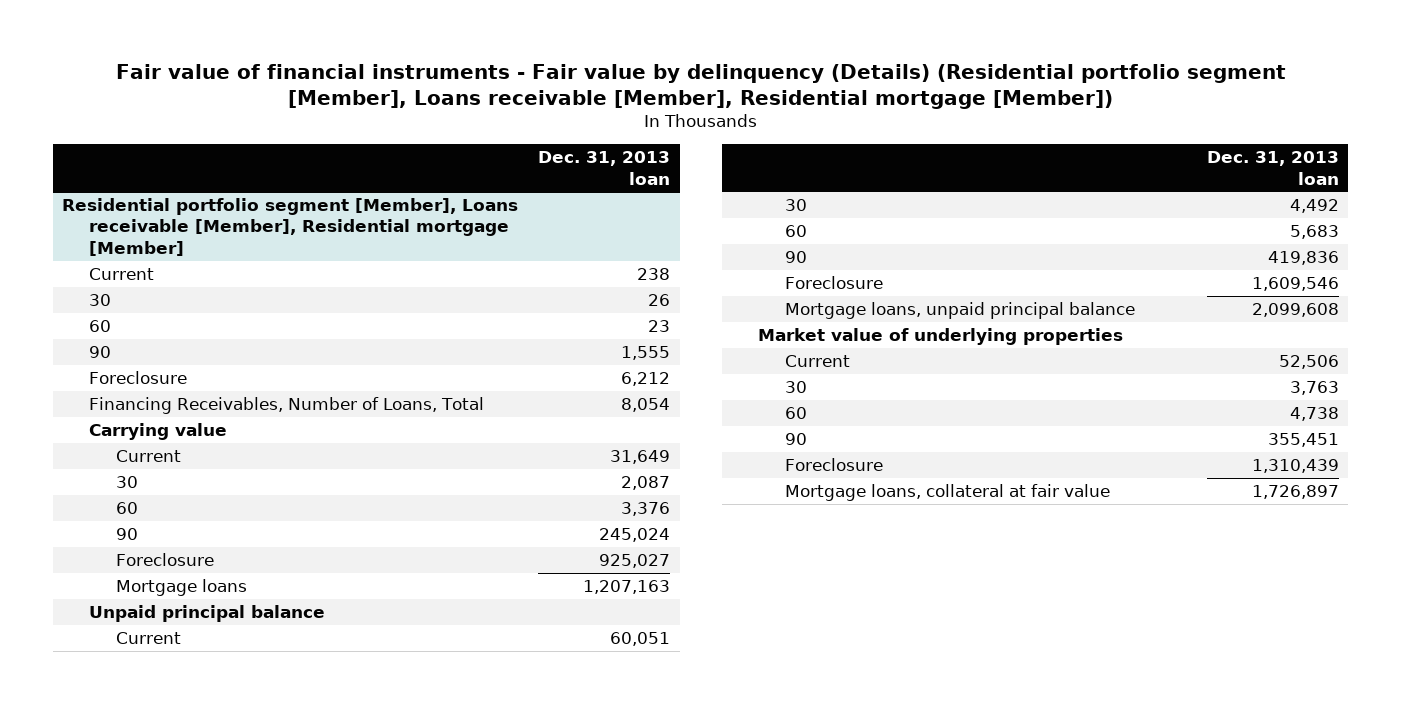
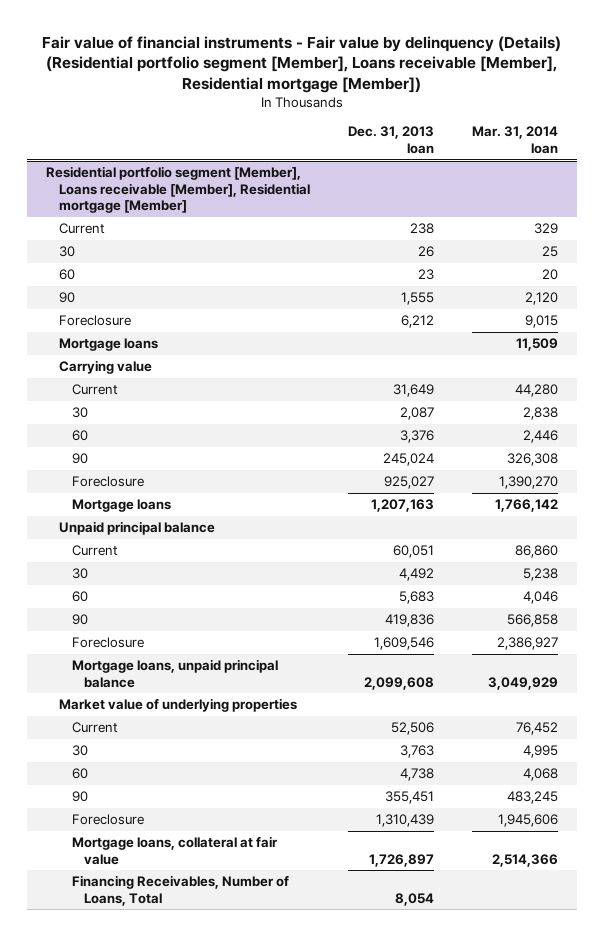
none -> [471,126,558,154] Mar. 31, 2014 loan
none -> [58,338,158,352] Mortgage loans
[89,397,485,415] Financing Receivables, Number of Loans, Total -> [71,875,289,906] Financing Receivables, Number of Loans, Total

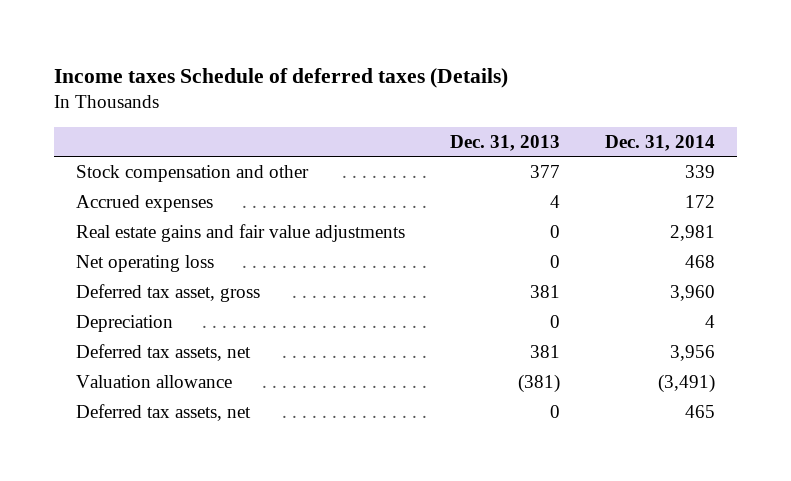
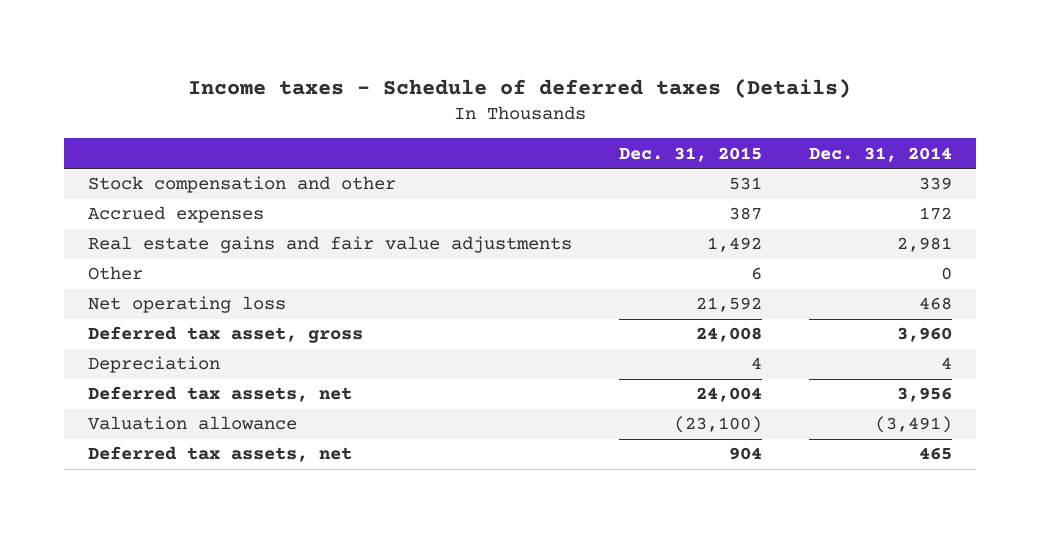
[53,67,508,88] Income taxes Schedule of deferred taxes (Details) -> [188,77,852,98] Income taxes - Schedule of deferred taxes (Details)
[449,134,560,151] Dec. 31, 2013 -> none
none -> [619,146,763,162] Dec. 31, 2015
none -> [87,266,143,281] Other

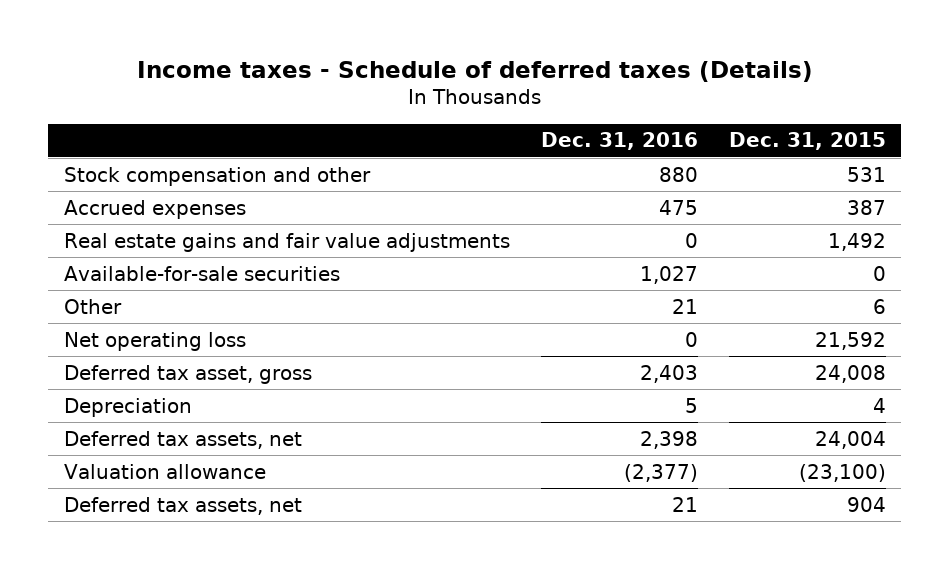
[809,146,953,162] Dec. 31, 2014 -> none
none -> [540,132,698,151] Dec. 31, 2016
none -> [63,265,340,281] Available-for-sale securities

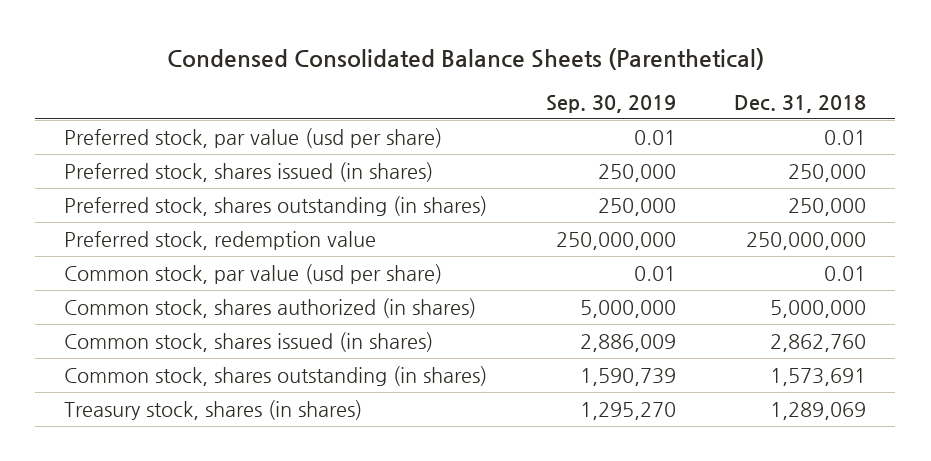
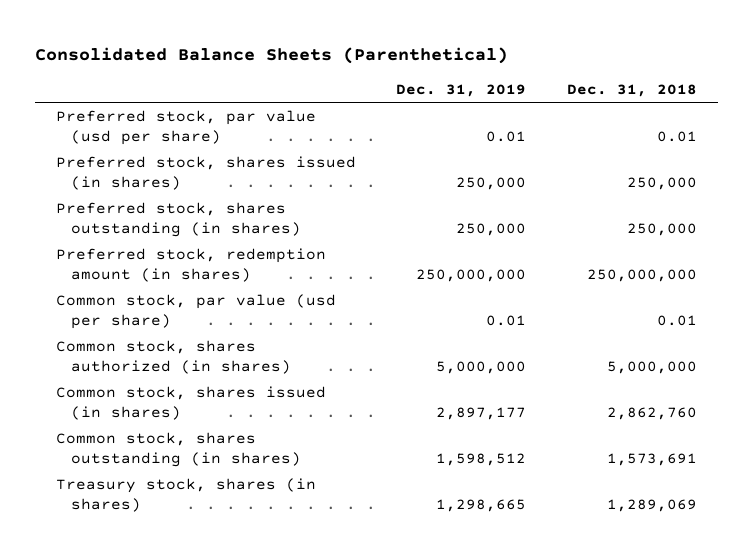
[167,47,765,70] Condensed Consolidated Balance Sheets (Parenthetical) -> [35,46,509,64] Consolidated Balance Sheets (Parenthetical)
[545,94,676,113] Sep. 30, 2019 -> none
none -> [396,83,527,97] Dec. 31, 2019
[64,230,377,250] Preferred stock, redemption value -> [55,247,326,282] Preferred stock, redemption amount (in shares)

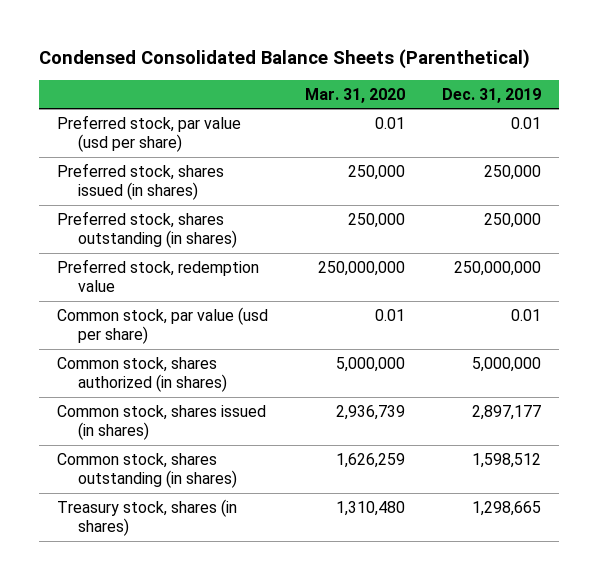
[35,46,509,64] Consolidated Balance Sheets (Parenthetical) -> [38,48,530,69] Condensed Consolidated Balance Sheets (Parenthetical)
[567,83,698,97] Dec. 31, 2018 -> none
none -> [304,87,405,103] Mar. 31, 2020
[55,247,326,282] Preferred stock, redemption amount (in shares) -> [57,258,260,293] Preferred stock, redemption value

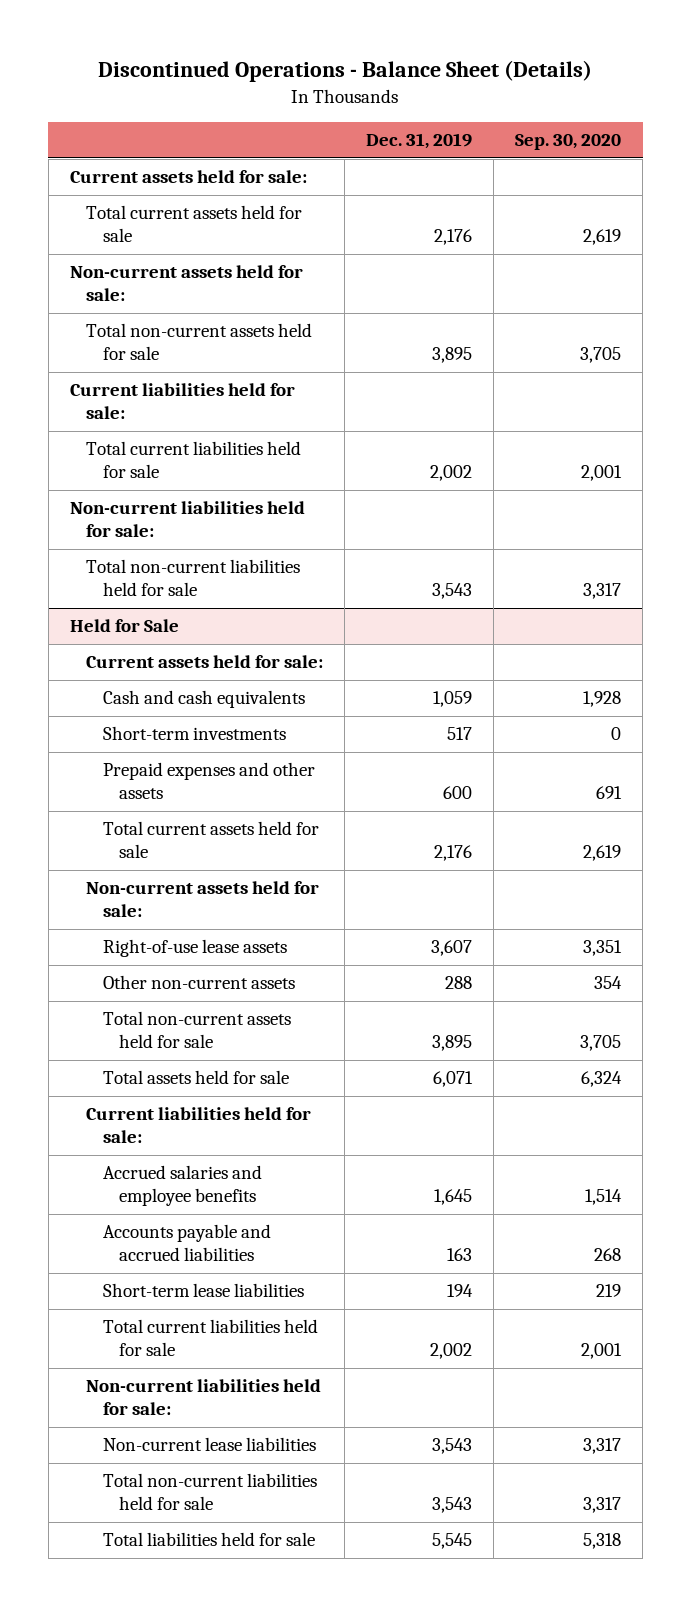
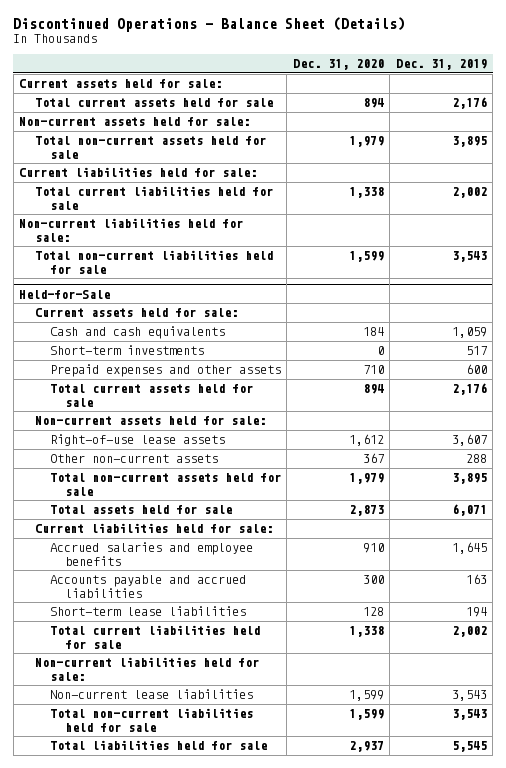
[515,134,622,151] Sep. 30, 2020 -> none
none -> [292,59,384,71] Dec. 31, 2020
[69,619,179,633] Held for Sale -> [19,289,111,299] Held-for-Sale

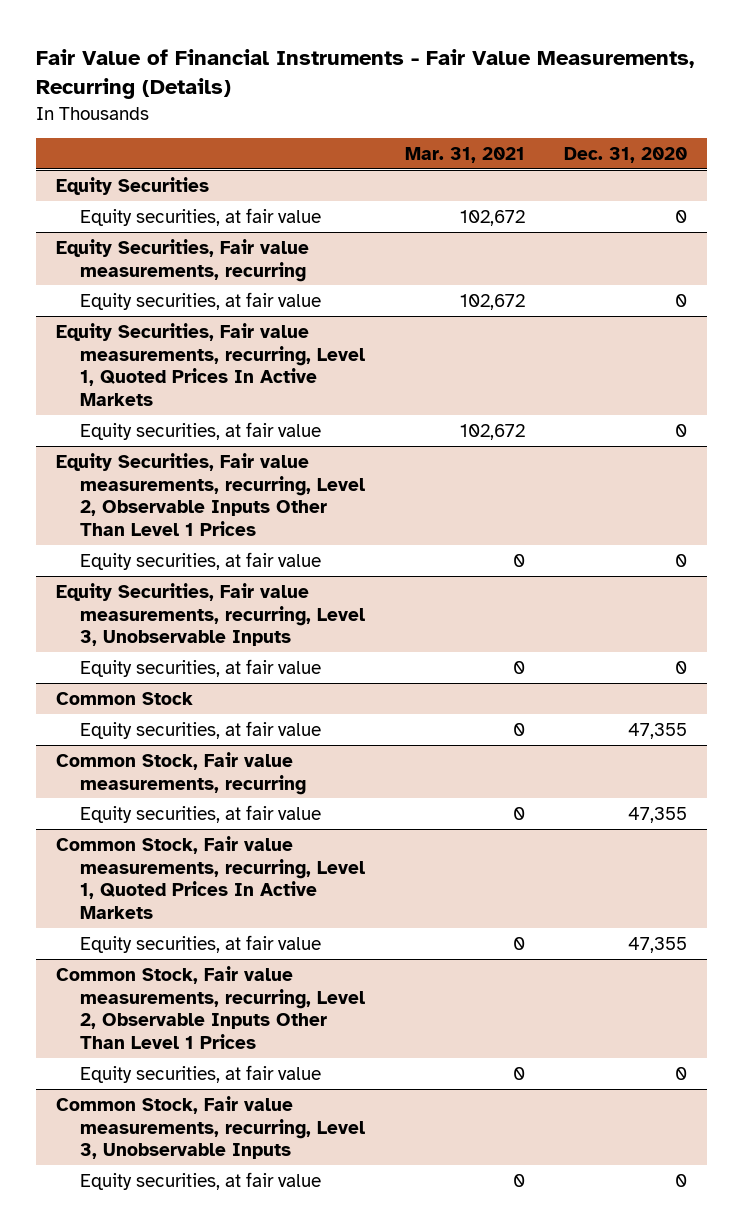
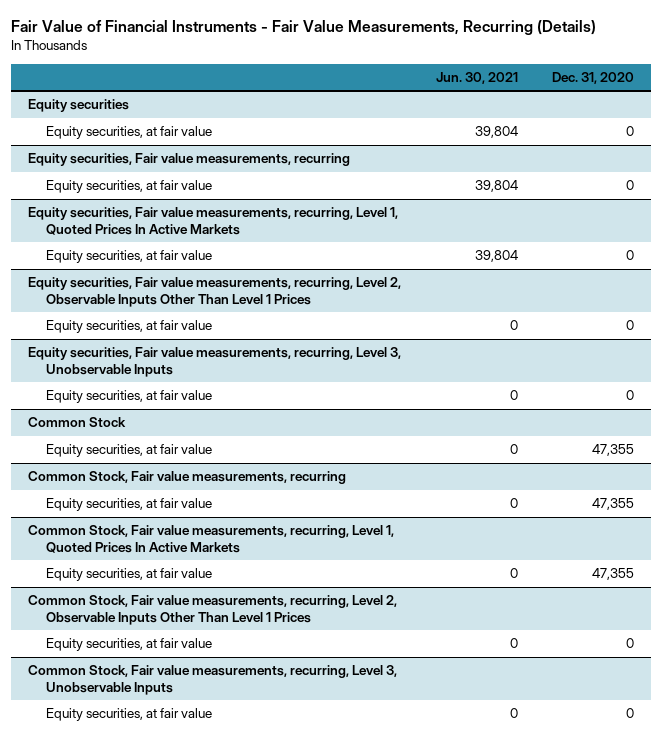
[404,147,525,164] Mar. 31, 2021 -> none
none -> [435,71,518,84] Jun. 30, 2021
[55,176,209,195] Equity Securities -> [28,99,130,113] Equity securities
[55,238,309,282] Equity Securities, Fair value measurements, recurring -> [28,153,351,167] Equity securities, Fair value measurements, recurring
[55,322,366,407] Equity Securities, Fair value measurements, recurring, Level 1, Quoted Prices In Active Markets -> [28,207,399,235] Equity securities, Fair value measurements, recurring, Level 1, Quoted Prices In Active Markets
[55,452,366,537] Equity Securities, Fair value measurements, recurring, Level 2, Observable Inputs Other Than Level 1 Prices -> [28,277,402,307] Equity securities, Fair value measurements, recurring, Level 2, Observable Inputs Other Than Level 1 Prices
[55,582,366,647] Equity Securities, Fair value measurements, recurring, Level 3, Unobservable Inputs -> [28,347,402,377] Equity securities, Fair value measurements, recurring, Level 3, Unobservable Inputs

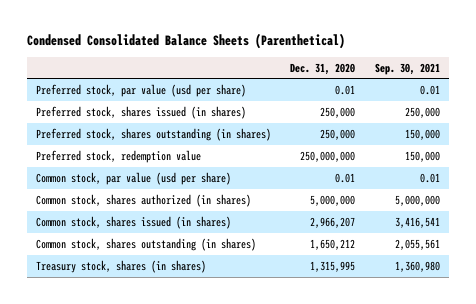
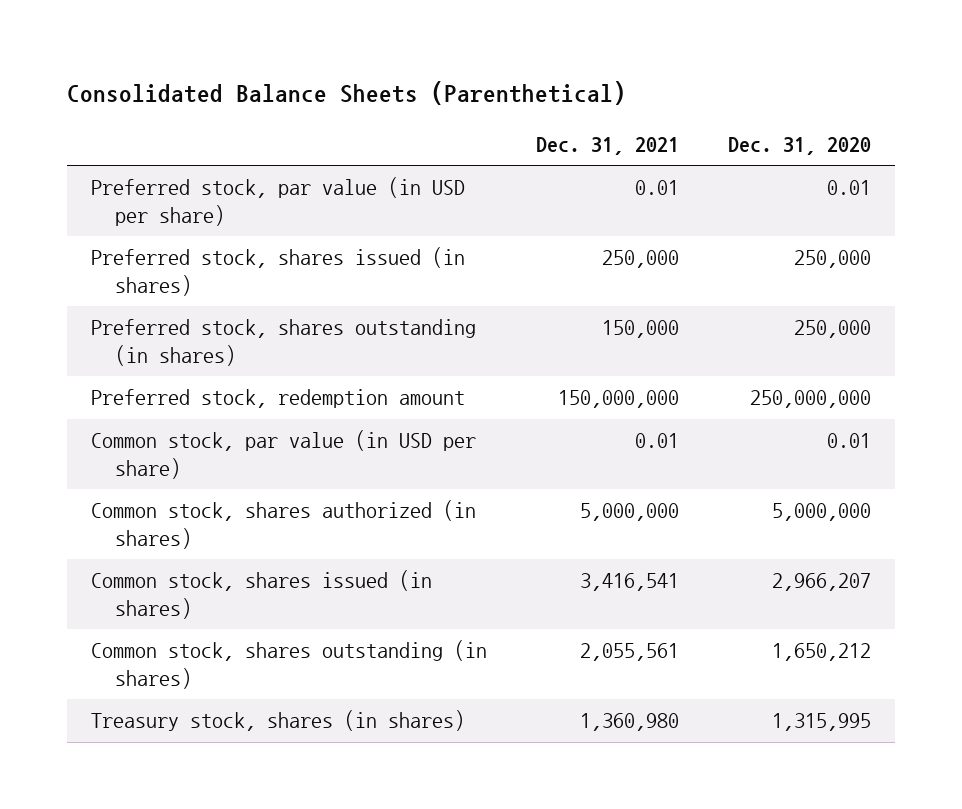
[26,32,345,49] Condensed Consolidated Balance Sheets (Parenthetical) -> [66,80,626,105] Consolidated Balance Sheets (Parenthetical)
[374,62,440,75] Sep. 30, 2021 -> none
none -> [535,136,679,155] Dec. 31, 2021
[36,83,247,97] Preferred stock, par value (usd per share) -> [90,177,465,227] Preferred stock, par value (in USD per share)
[36,149,202,163] Preferred stock, redemption value -> [90,389,465,409] Preferred stock, redemption amount
[36,171,232,185] Common stock, par value (usd per share) -> [90,430,476,480] Common stock, par value (in USD per share)

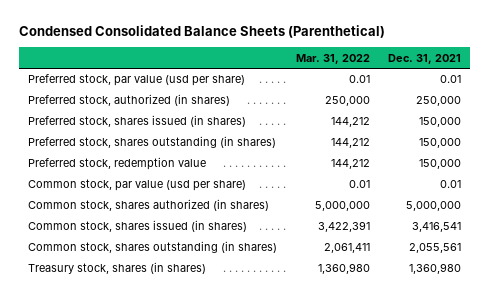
[66,80,626,105] Consolidated Balance Sheets (Parenthetical) -> [18,25,385,39] Condensed Consolidated Balance Sheets (Parenthetical)
[727,136,871,155] Dec. 31, 2020 -> none
none -> [295,53,370,64] Mar. 31, 2022
[90,177,465,227] Preferred stock, par value (in USD per share) -> [28,74,246,87] Preferred stock, par value (usd per share)
none -> [28,94,231,107] Preferred stock, authorized (in shares)
[601,250,679,269] 250,000 -> [418,117,461,128] 150,000
[90,389,465,409] Preferred stock, redemption amount -> [28,157,207,171] Preferred stock, redemption value
[557,390,679,409] 150,000,000 -> [418,159,461,170] 150,000
[90,430,476,480] Common stock, par value (in USD per share) -> [28,179,247,192] Common stock, par value (usd per share)

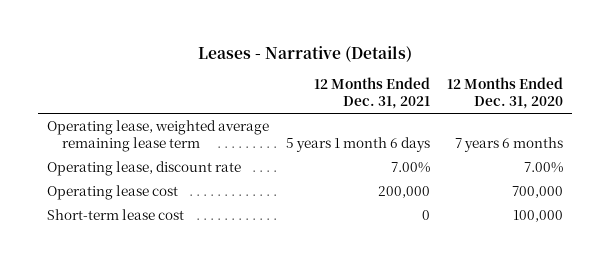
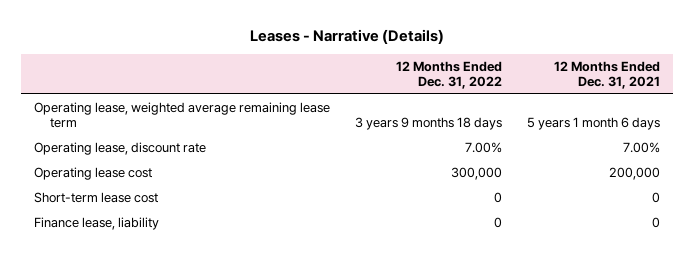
[447,77,564,109] 12 Months Ended Dec. 31, 2020 -> none
none -> [395,60,502,89] 12 Months Ended Dec. 31, 2022
none -> [33,216,159,230] Finance lease, liability

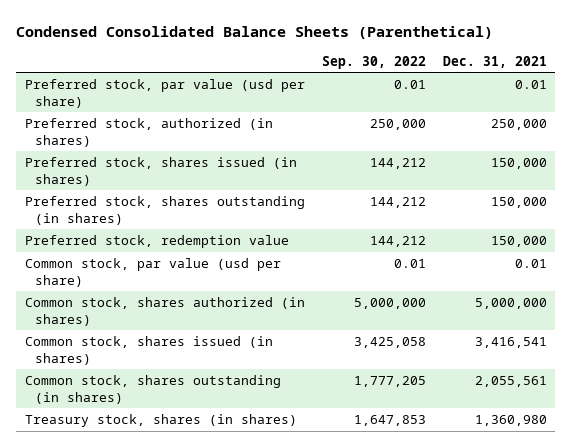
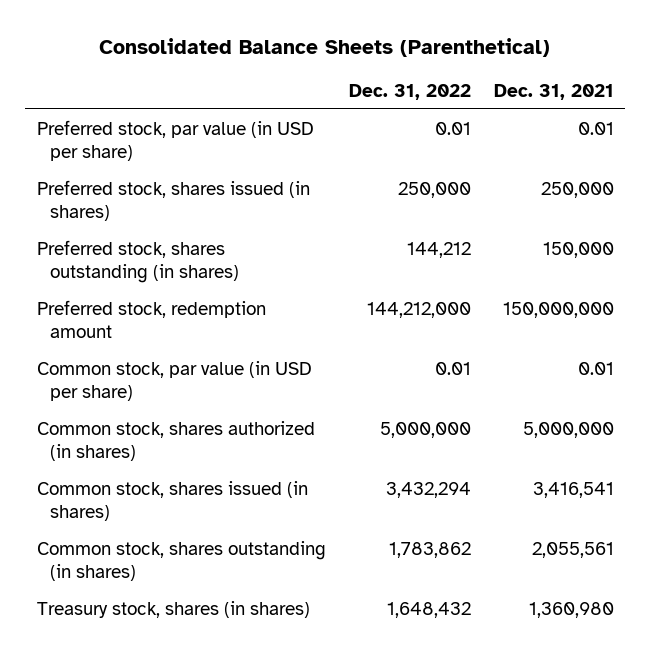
[16,25,494,39] Condensed Consolidated Balance Sheets (Parenthetical) -> [99,37,551,57] Consolidated Balance Sheets (Parenthetical)
[321,55,426,69] Sep. 30, 2022 -> none
none -> [348,83,471,100] Dec. 31, 2022
[24,118,273,147] Preferred stock, authorized (in shares) -> none
[24,79,305,108] Preferred stock, par value (usd per share) -> [36,119,314,162] Preferred stock, par value (in USD per share)
[490,158,547,170] 150,000 -> [540,181,614,198] 250,000
[24,235,289,249] Preferred stock, redemption value -> [36,299,266,339] Preferred stock, redemption amount
[490,236,547,248] 150,000 -> [502,301,614,318] 150,000,000
[24,258,281,287] Common stock, par value (usd per share) -> [36,360,312,402] Common stock, par value (in USD per share)

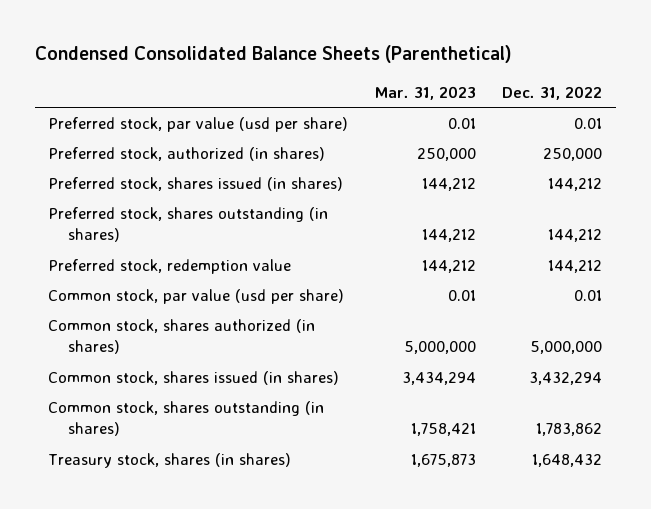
[99,37,551,57] Consolidated Balance Sheets (Parenthetical) -> [34,45,512,64] Condensed Consolidated Balance Sheets (Parenthetical)
[493,83,614,100] Dec. 31, 2021 -> none
none -> [374,85,476,100] Mar. 31, 2023
[36,119,314,162] Preferred stock, par value (in USD per share) -> [48,116,349,132] Preferred stock, par value (usd per share)
none -> [48,146,326,161] Preferred stock, authorized (in shares)
[397,181,471,198] 250,000 -> [548,177,603,191] 144,212
[36,299,266,339] Preferred stock, redemption amount -> [48,258,292,274] Preferred stock, redemption value
[366,301,471,318] 144,212,000 -> [548,259,603,273] 144,212
[36,360,312,402] Common stock, par value (in USD per share) -> [48,288,345,304] Common stock, par value (usd per share)

